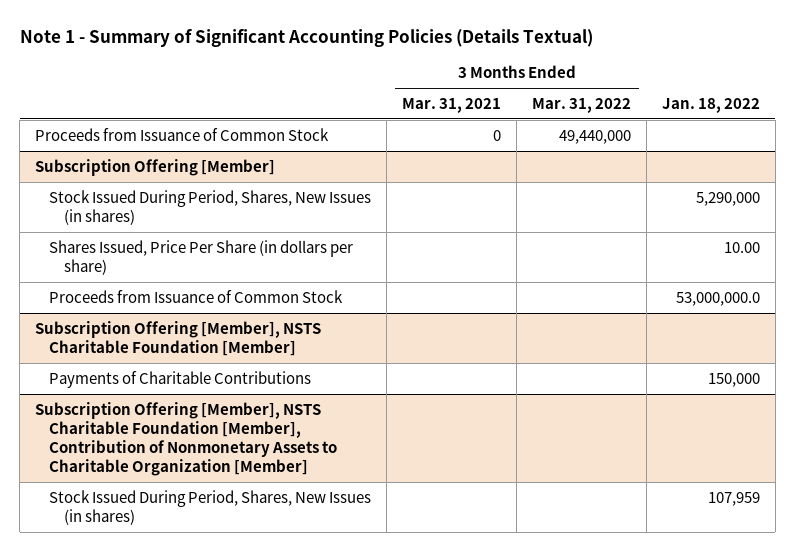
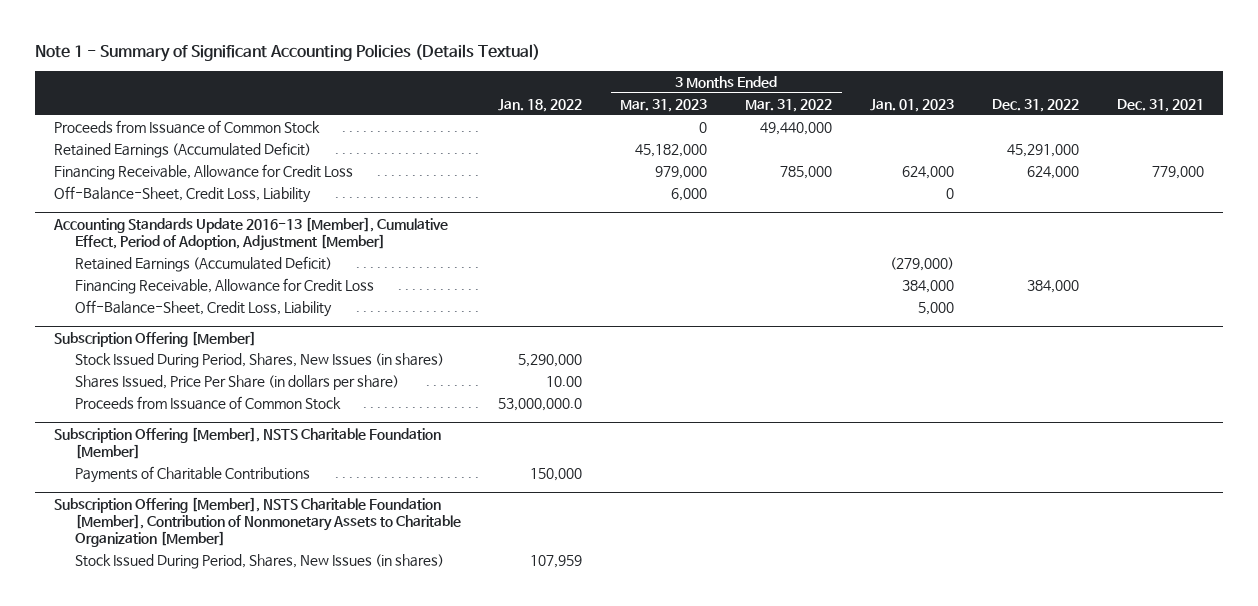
[402,97,502,113] Mar. 31, 2021 -> none
none -> [620,98,708,112] Mar. 31, 2023
none -> [869,98,954,112] Jan. 01, 2023
none -> [991,98,1079,112] Dec. 31, 2022
none -> [1116,98,1204,112] Dec. 31, 2021
none -> [54,142,312,159] Retained Earnings (Accumulated Deficit)
none -> [54,164,354,181] Financing Receivable, Allowance for Credit Loss
none -> [54,186,312,204] Off-Balance-Sheet, Credit Loss, Liability
none -> [53,216,449,251] Accounting Standards Update 2016-13 [Member], Cumulative Effect, Period of Adoption, Adjustment [Member]
none -> [74,256,332,273] Retained Earnings (Accumulated Deficit)
none -> [74,278,374,295] Financing Receivable, Allowance for Credit Loss
none -> [74,300,332,318] Off-Balance-Sheet, Credit Loss, Liability

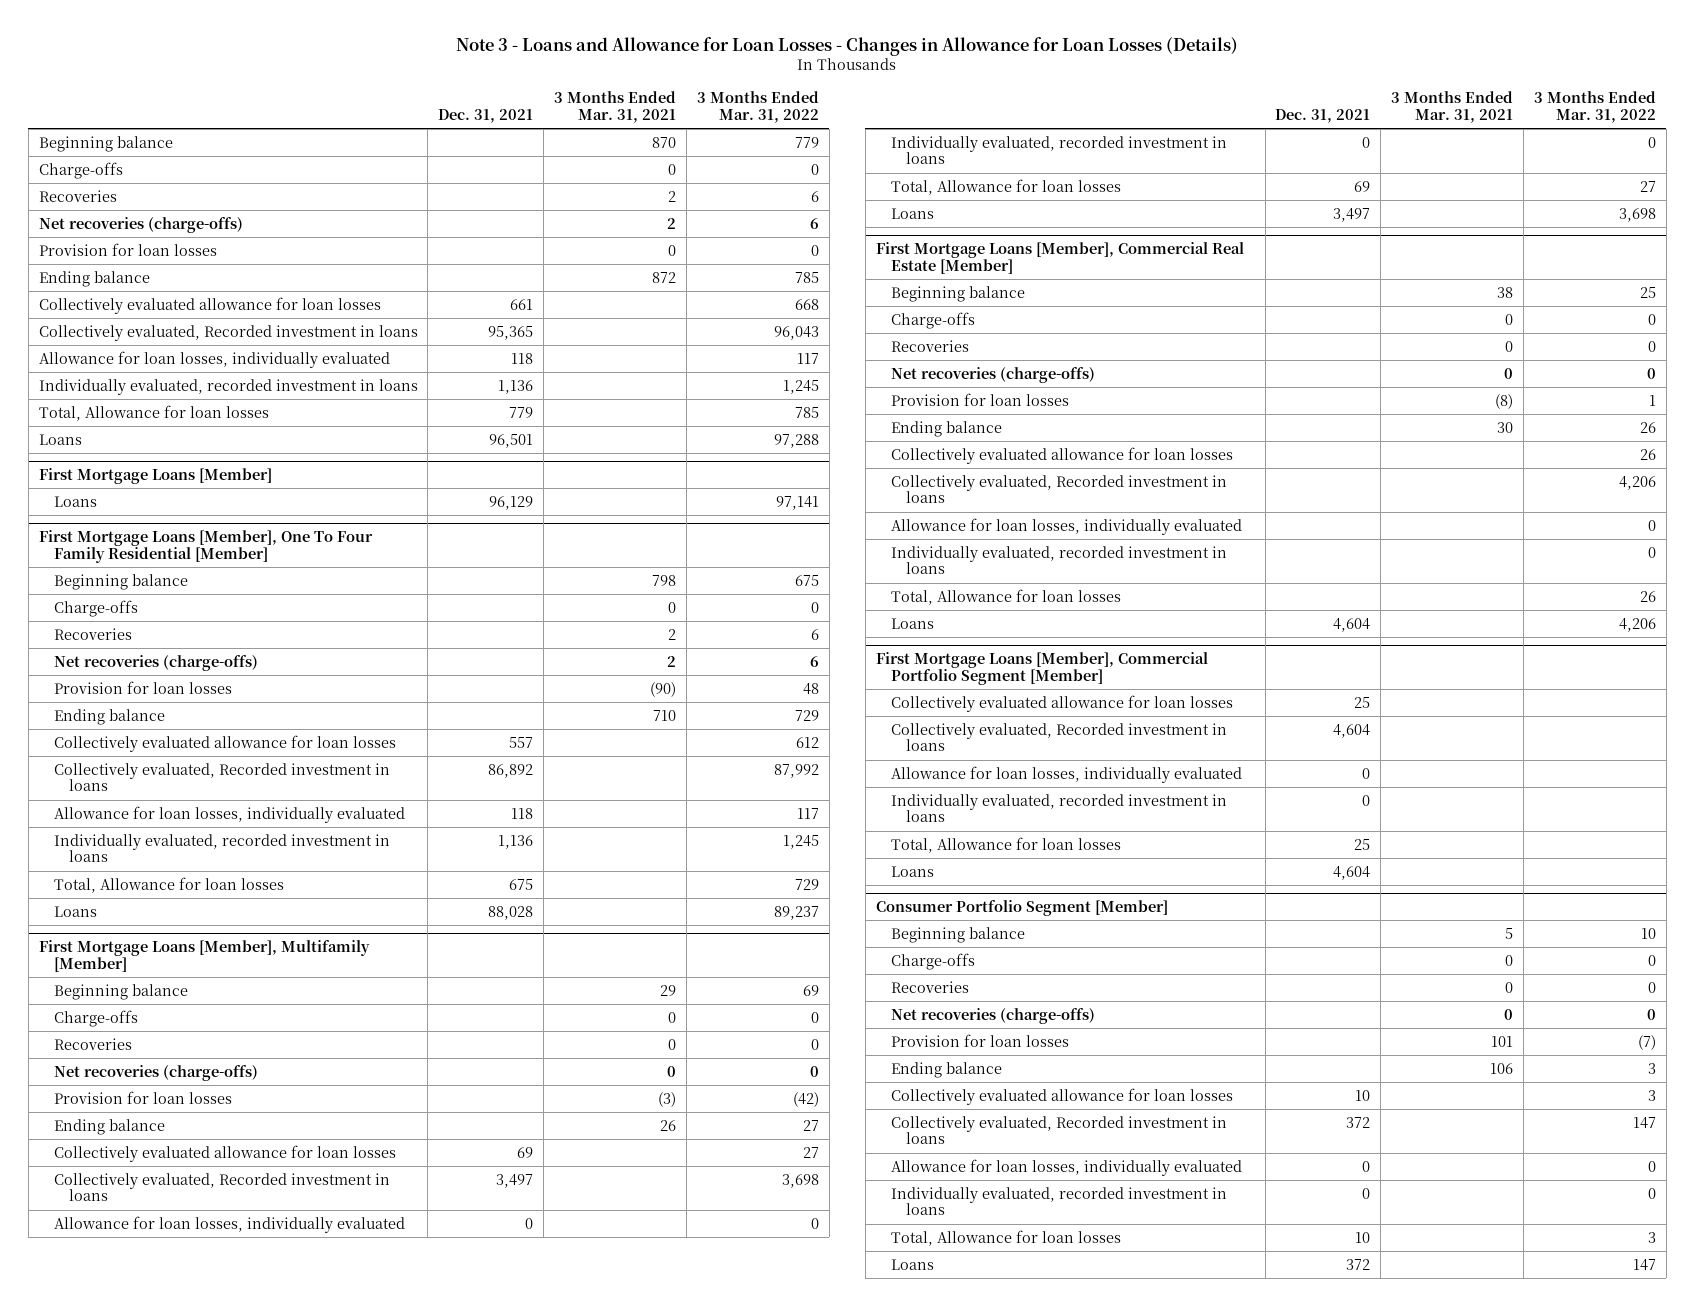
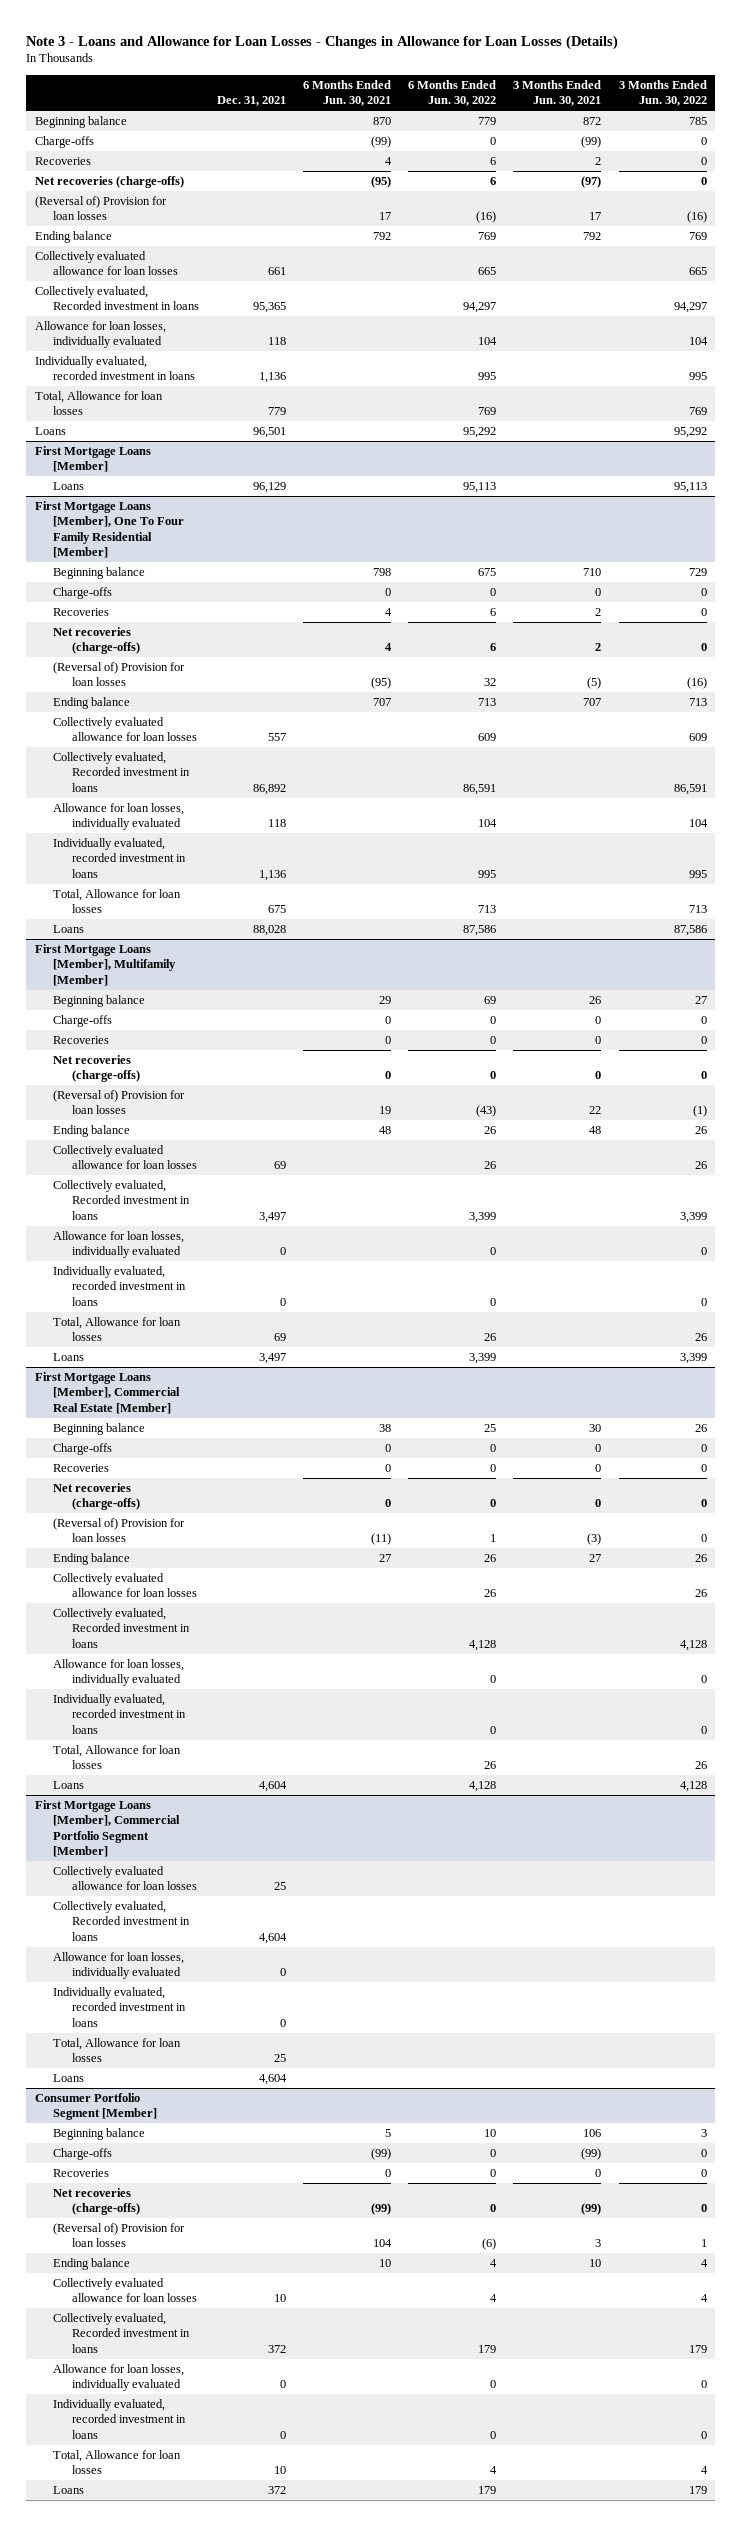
[554,91,677,123] 3 Months Ended Mar. 31, 2021 -> none
[696,91,819,123] 3 Months Ended Mar. 31, 2022 -> none
none -> [302,79,391,107] 6 Months Ended Jun. 30, 2021
none -> [408,79,497,107] 6 Months Ended Jun. 30, 2022
none -> [513,79,602,107] 3 Months Ended Jun. 30, 2021
none -> [618,79,707,107] 3 Months Ended Jun. 30, 2022
[38,242,217,256] Provision for loan losses -> [34,196,167,221] (Reversal of) Provision for loan losses
[53,680,232,694] Provision for loan losses -> [53,662,186,687] (Reversal of) Provision for loan losses
[53,1090,232,1104] Provision for loan losses -> [53,1090,186,1115] (Reversal of) Provision for loan losses
[890,392,1069,406] Provision for loan losses -> [53,1518,186,1543] (Reversal of) Provision for loan losses
[890,1033,1069,1047] Provision for loan losses -> [53,2223,186,2248] (Reversal of) Provision for loan losses

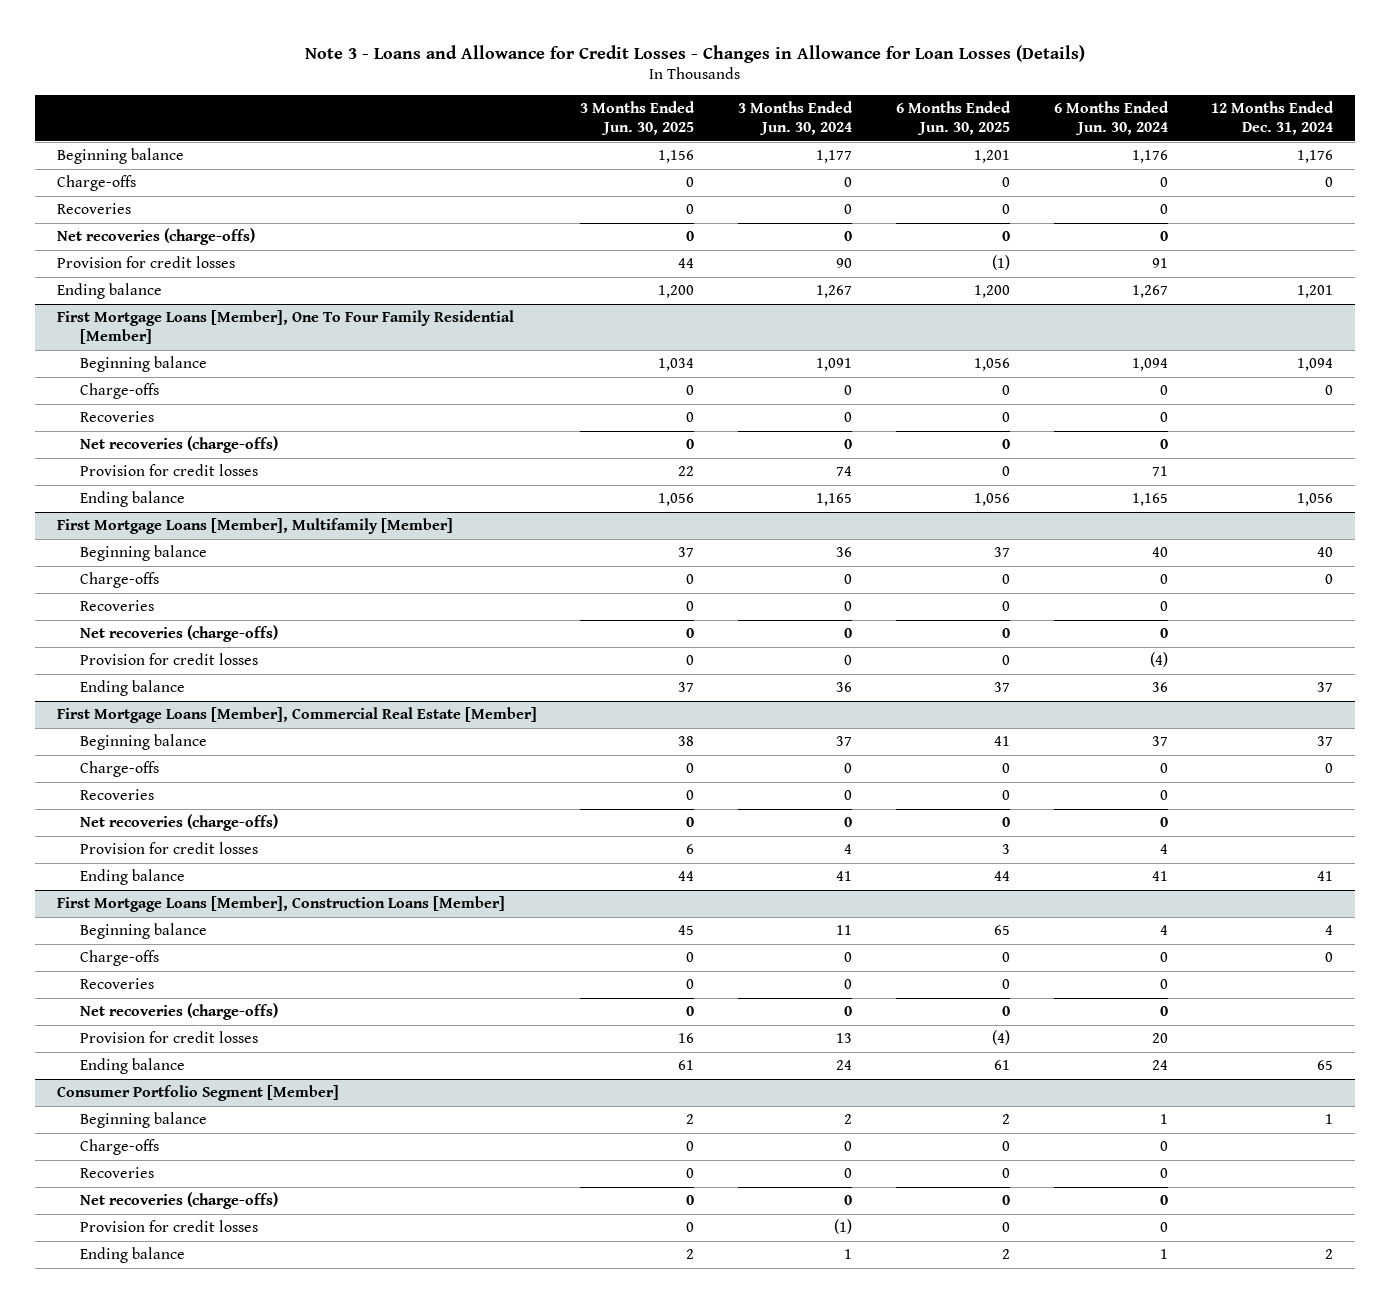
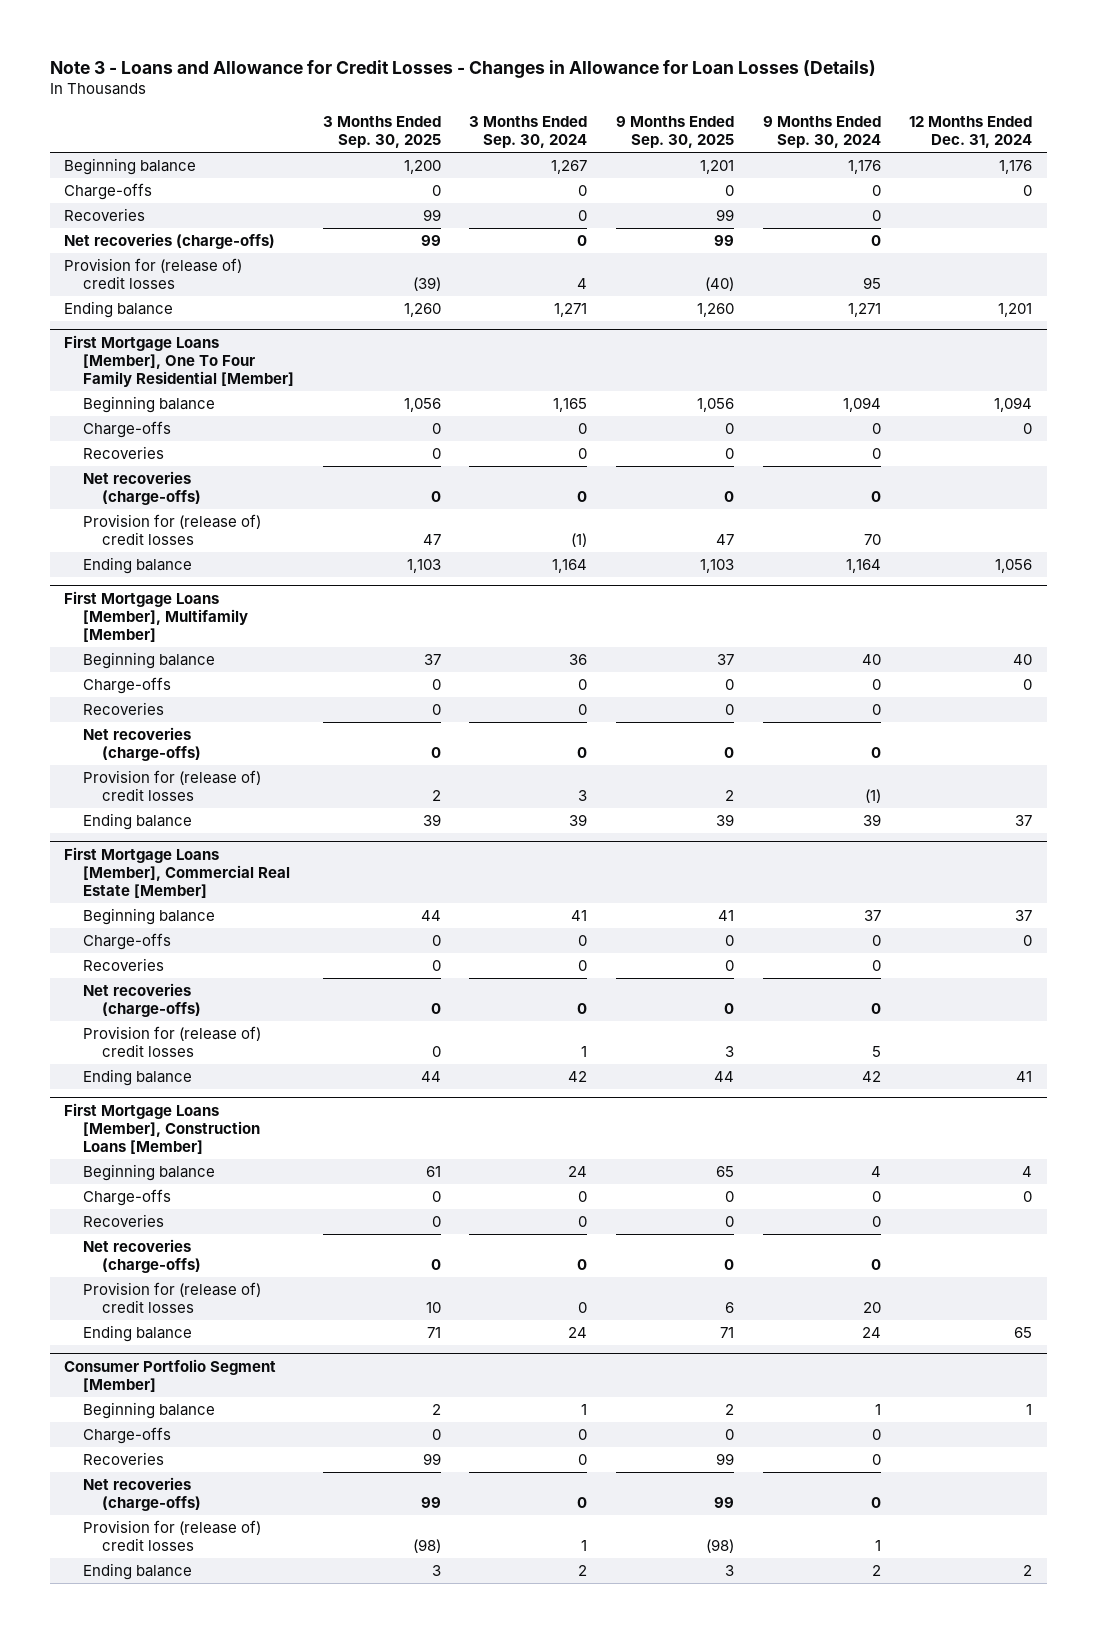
[580,101,696,135] 3 Months Ended Jun. 30, 2025 -> none
[738,101,854,135] 3 Months Ended Jun. 30, 2024 -> none
[895,101,1011,135] 6 Months Ended Jun. 30, 2025 -> none
[1053,101,1169,135] 6 Months Ended Jun. 30, 2024 -> none
none -> [322,116,441,149] 3 Months Ended Sep. 30, 2025
none -> [469,116,588,149] 3 Months Ended Sep. 30, 2024
none -> [616,116,735,149] 9 Months Ended Sep. 30, 2025
none -> [762,116,881,149] 9 Months Ended Sep. 30, 2024
[56,256,235,269] Provision for credit losses -> [64,258,243,289] Provision for (release of) credit losses
[79,464,258,477] Provision for credit losses -> [83,514,262,545] Provision for (release of) credit losses
[79,653,258,666] Provision for credit losses -> [83,770,262,801] Provision for (release of) credit losses
[79,842,258,855] Provision for credit losses -> [83,1026,262,1057] Provision for (release of) credit losses
[79,1031,258,1044] Provision for credit losses -> [83,1282,262,1313] Provision for (release of) credit losses
[79,1220,258,1233] Provision for credit losses -> [83,1520,262,1551] Provision for (release of) credit losses

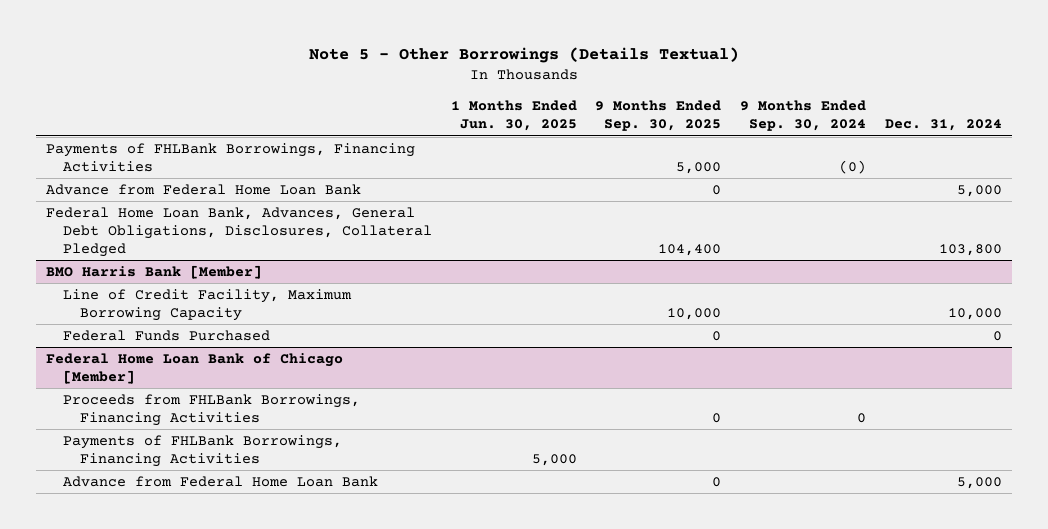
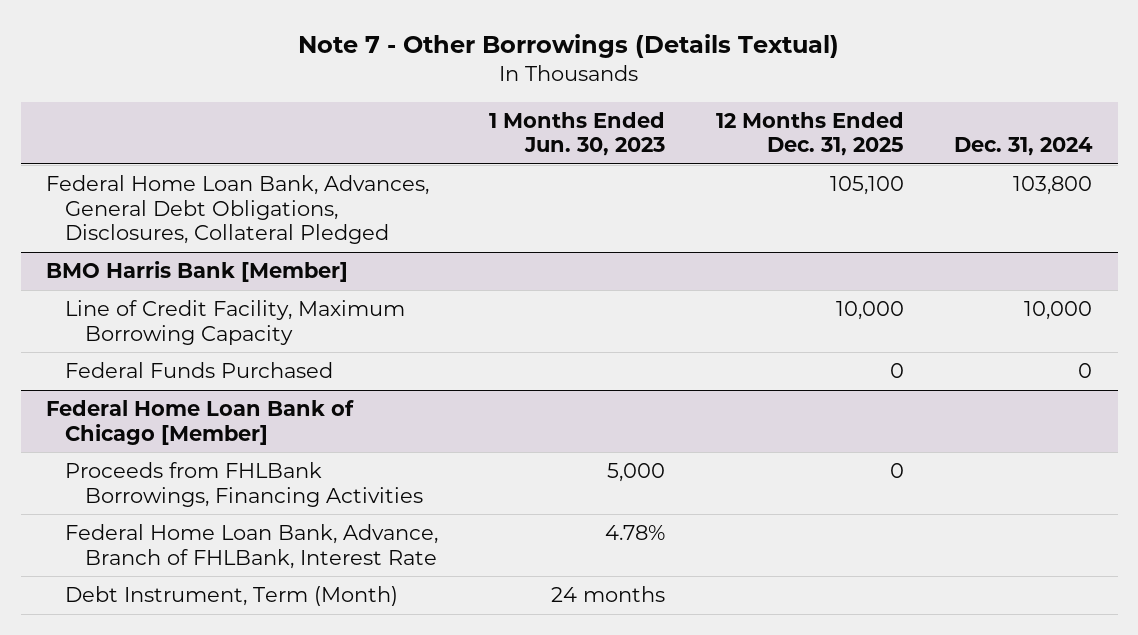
[308,47,739,64] Note 5 - Other Borrowings (Details Textual) -> [298,33,840,58] Note 7 - Other Borrowings (Details Textual)
[450,100,577,132] 1 Months Ended Jun. 30, 2025 -> none
[595,100,722,132] 9 Months Ended Sep. 30, 2025 -> none
[740,100,867,132] 9 Months Ended Sep. 30, 2024 -> none
none -> [488,111,665,157] 1 Months Ended Jun. 30, 2023
none -> [715,111,904,157] 12 Months Ended Dec. 31, 2025
[45,142,415,173] Payments of FHLBank Borrowings, Financing Activities -> none
[45,183,361,195] Advance from Federal Home Loan Bank -> none
[62,434,342,468] Payments of FHLBank Borrowings, Financing Activities -> none
[62,475,378,487] Advance from Federal Home Loan Bank -> none
none -> [65,524,439,569] Federal Home Loan Bank, Advance, Branch of FHLBank, Interest Rate
none -> [65,586,399,607] Debt Instrument, Term (Month)

